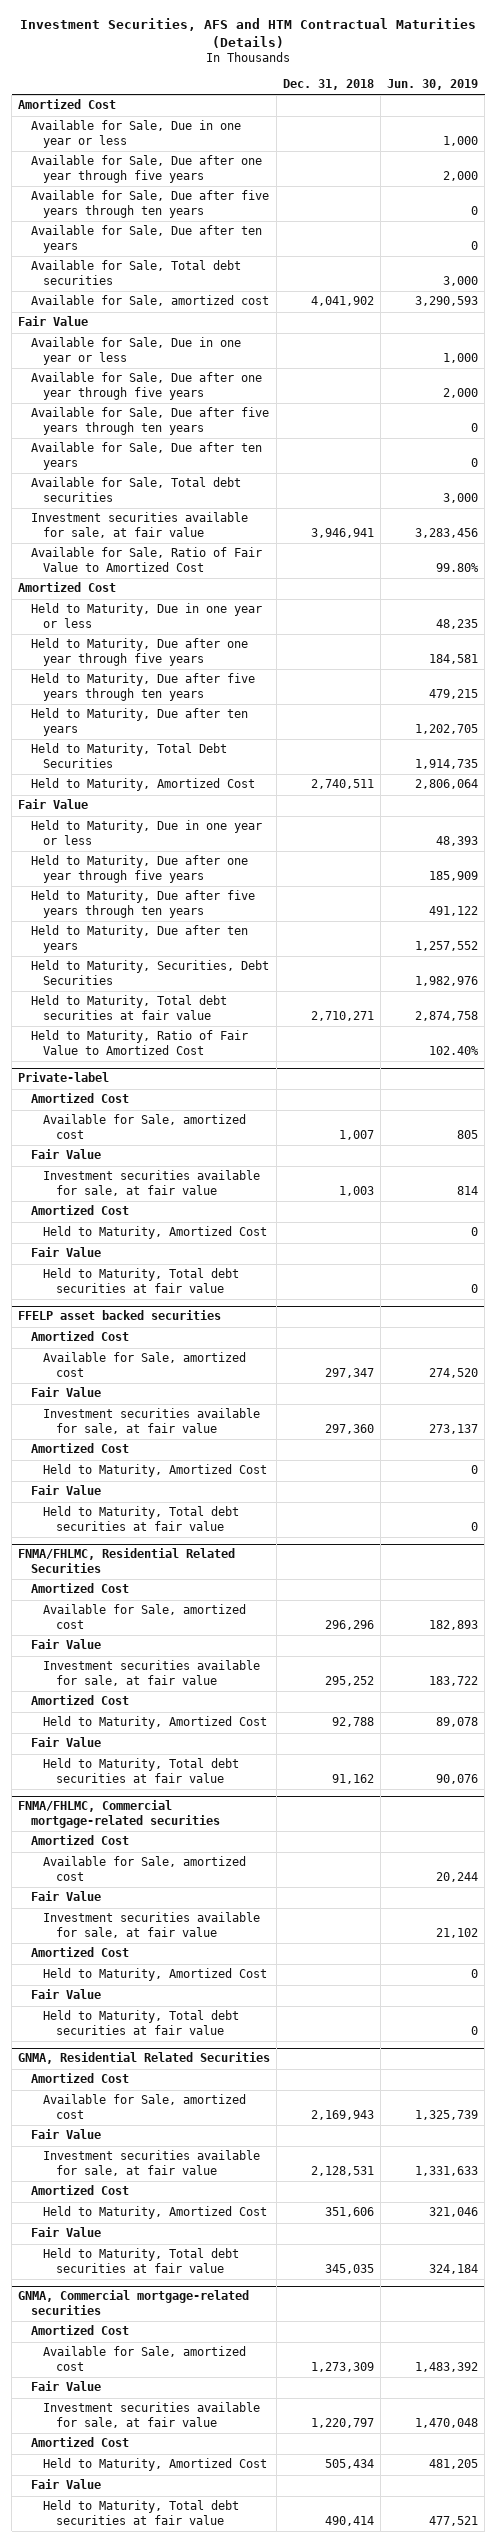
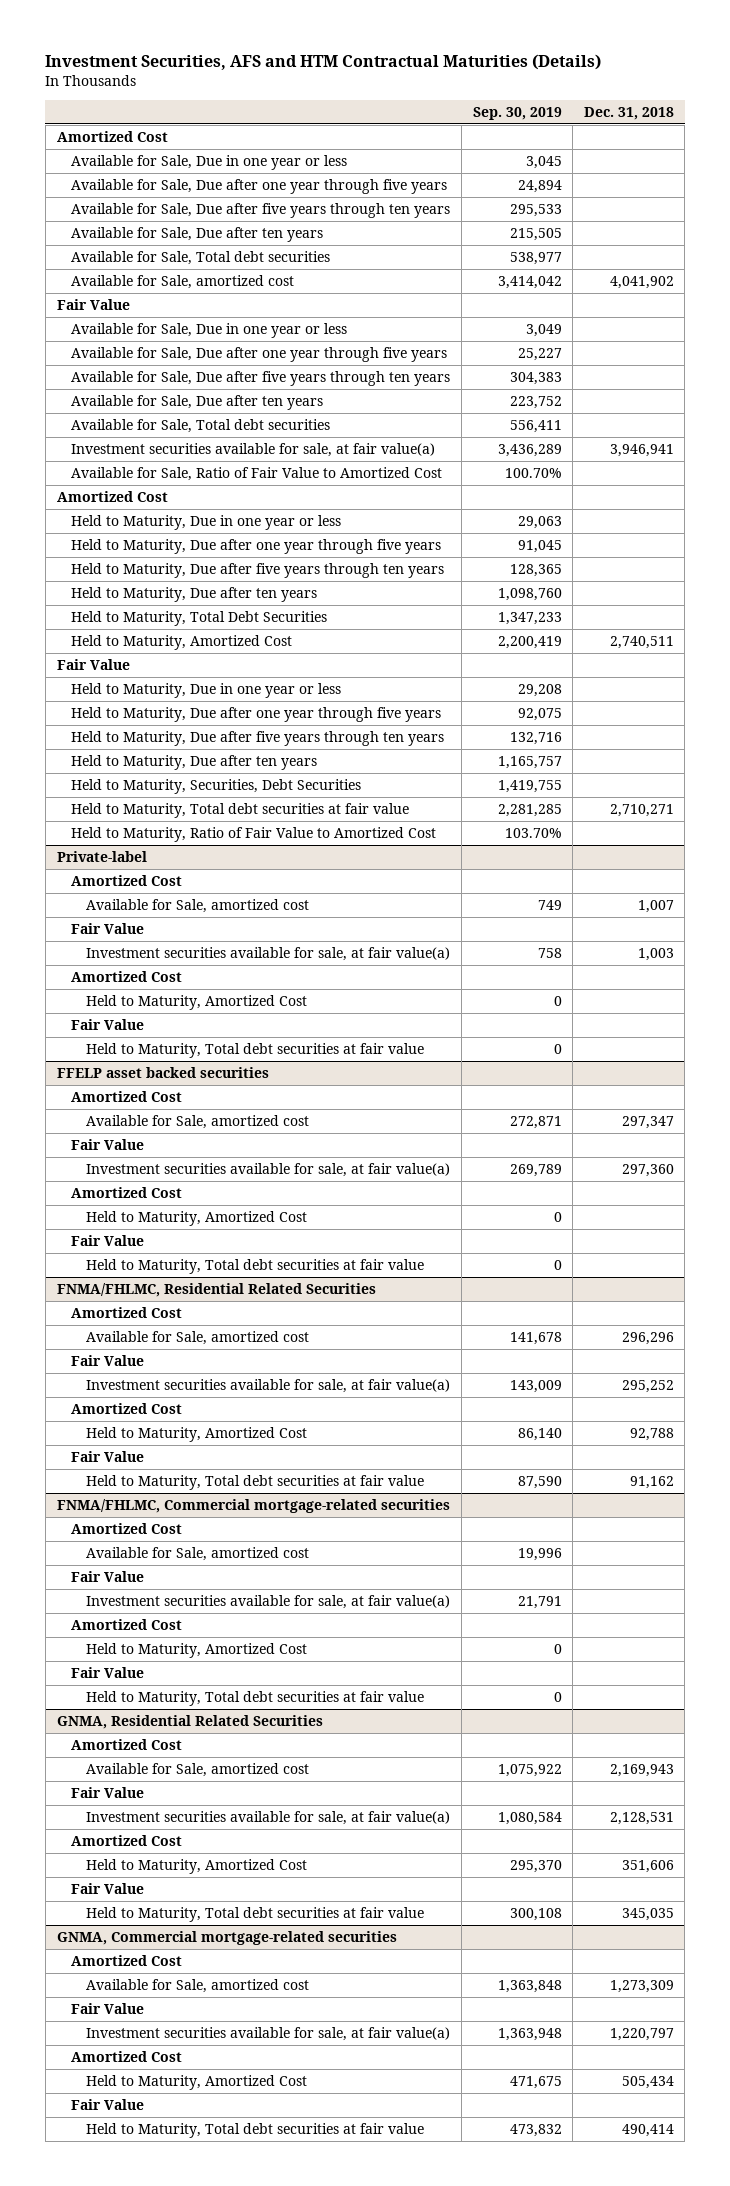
[387,78,479,90] Jun. 30, 2019 -> none
none -> [472,107,562,121] Sep. 30, 2019
[30,512,248,538] Investment securities available for sale, at fair value -> [71,442,436,457] Investment securities available for sale, at fair value(a)
[43,1170,261,1196] Investment securities available for sale, at fair value -> [86,946,451,961] Investment securities available for sale, at fair value(a)
[43,1408,261,1434] Investment securities available for sale, at fair value -> [86,1162,451,1177] Investment securities available for sale, at fair value(a)
[43,1660,261,1686] Investment securities available for sale, at fair value -> [86,1378,451,1393] Investment securities available for sale, at fair value(a)
[43,1912,261,1938] Investment securities available for sale, at fair value -> [86,1594,451,1609] Investment securities available for sale, at fair value(a)
[43,2150,261,2176] Investment securities available for sale, at fair value -> [86,1810,451,1825] Investment securities available for sale, at fair value(a)
[43,2402,261,2428] Investment securities available for sale, at fair value -> [86,2026,451,2041] Investment securities available for sale, at fair value(a)

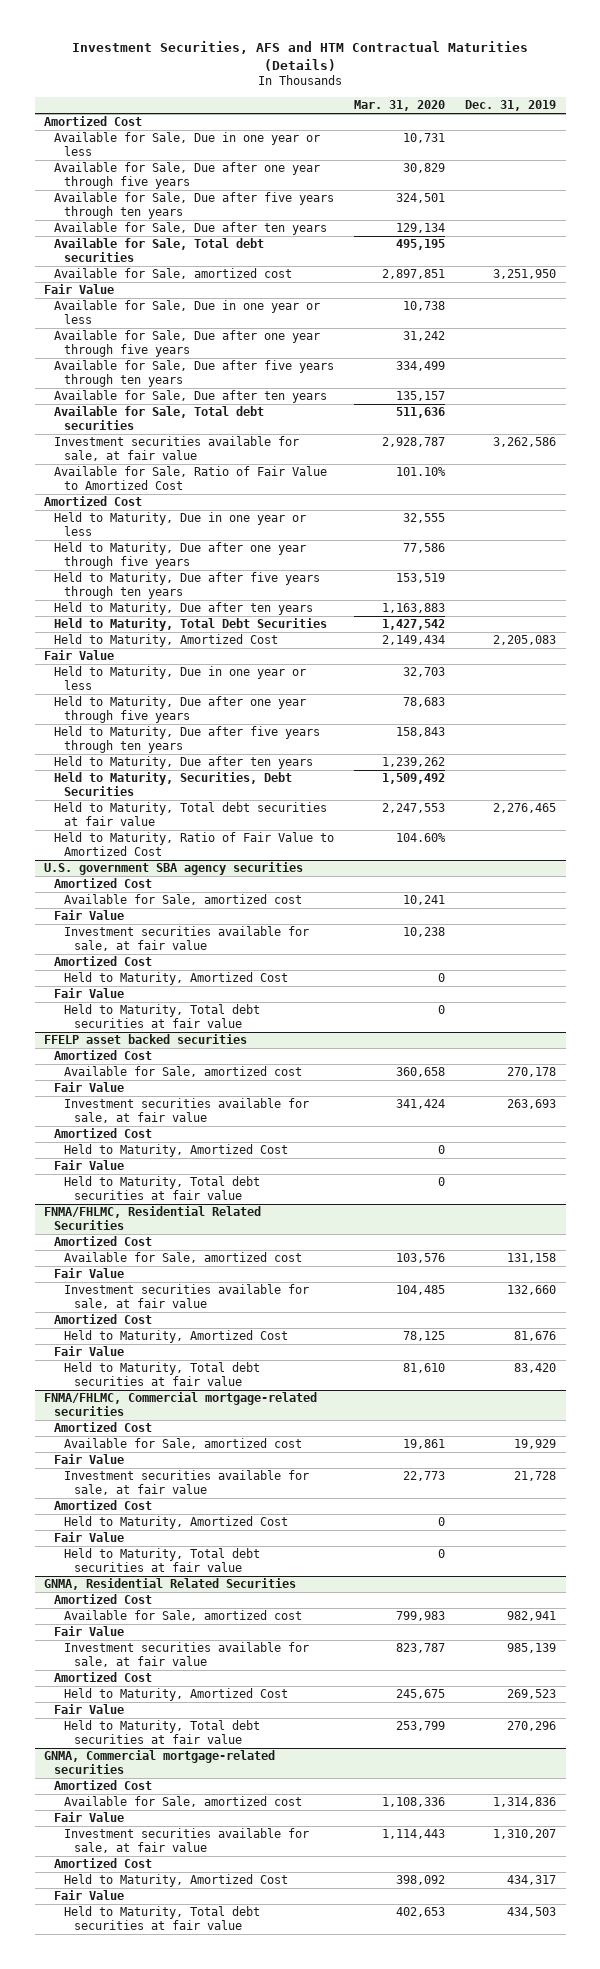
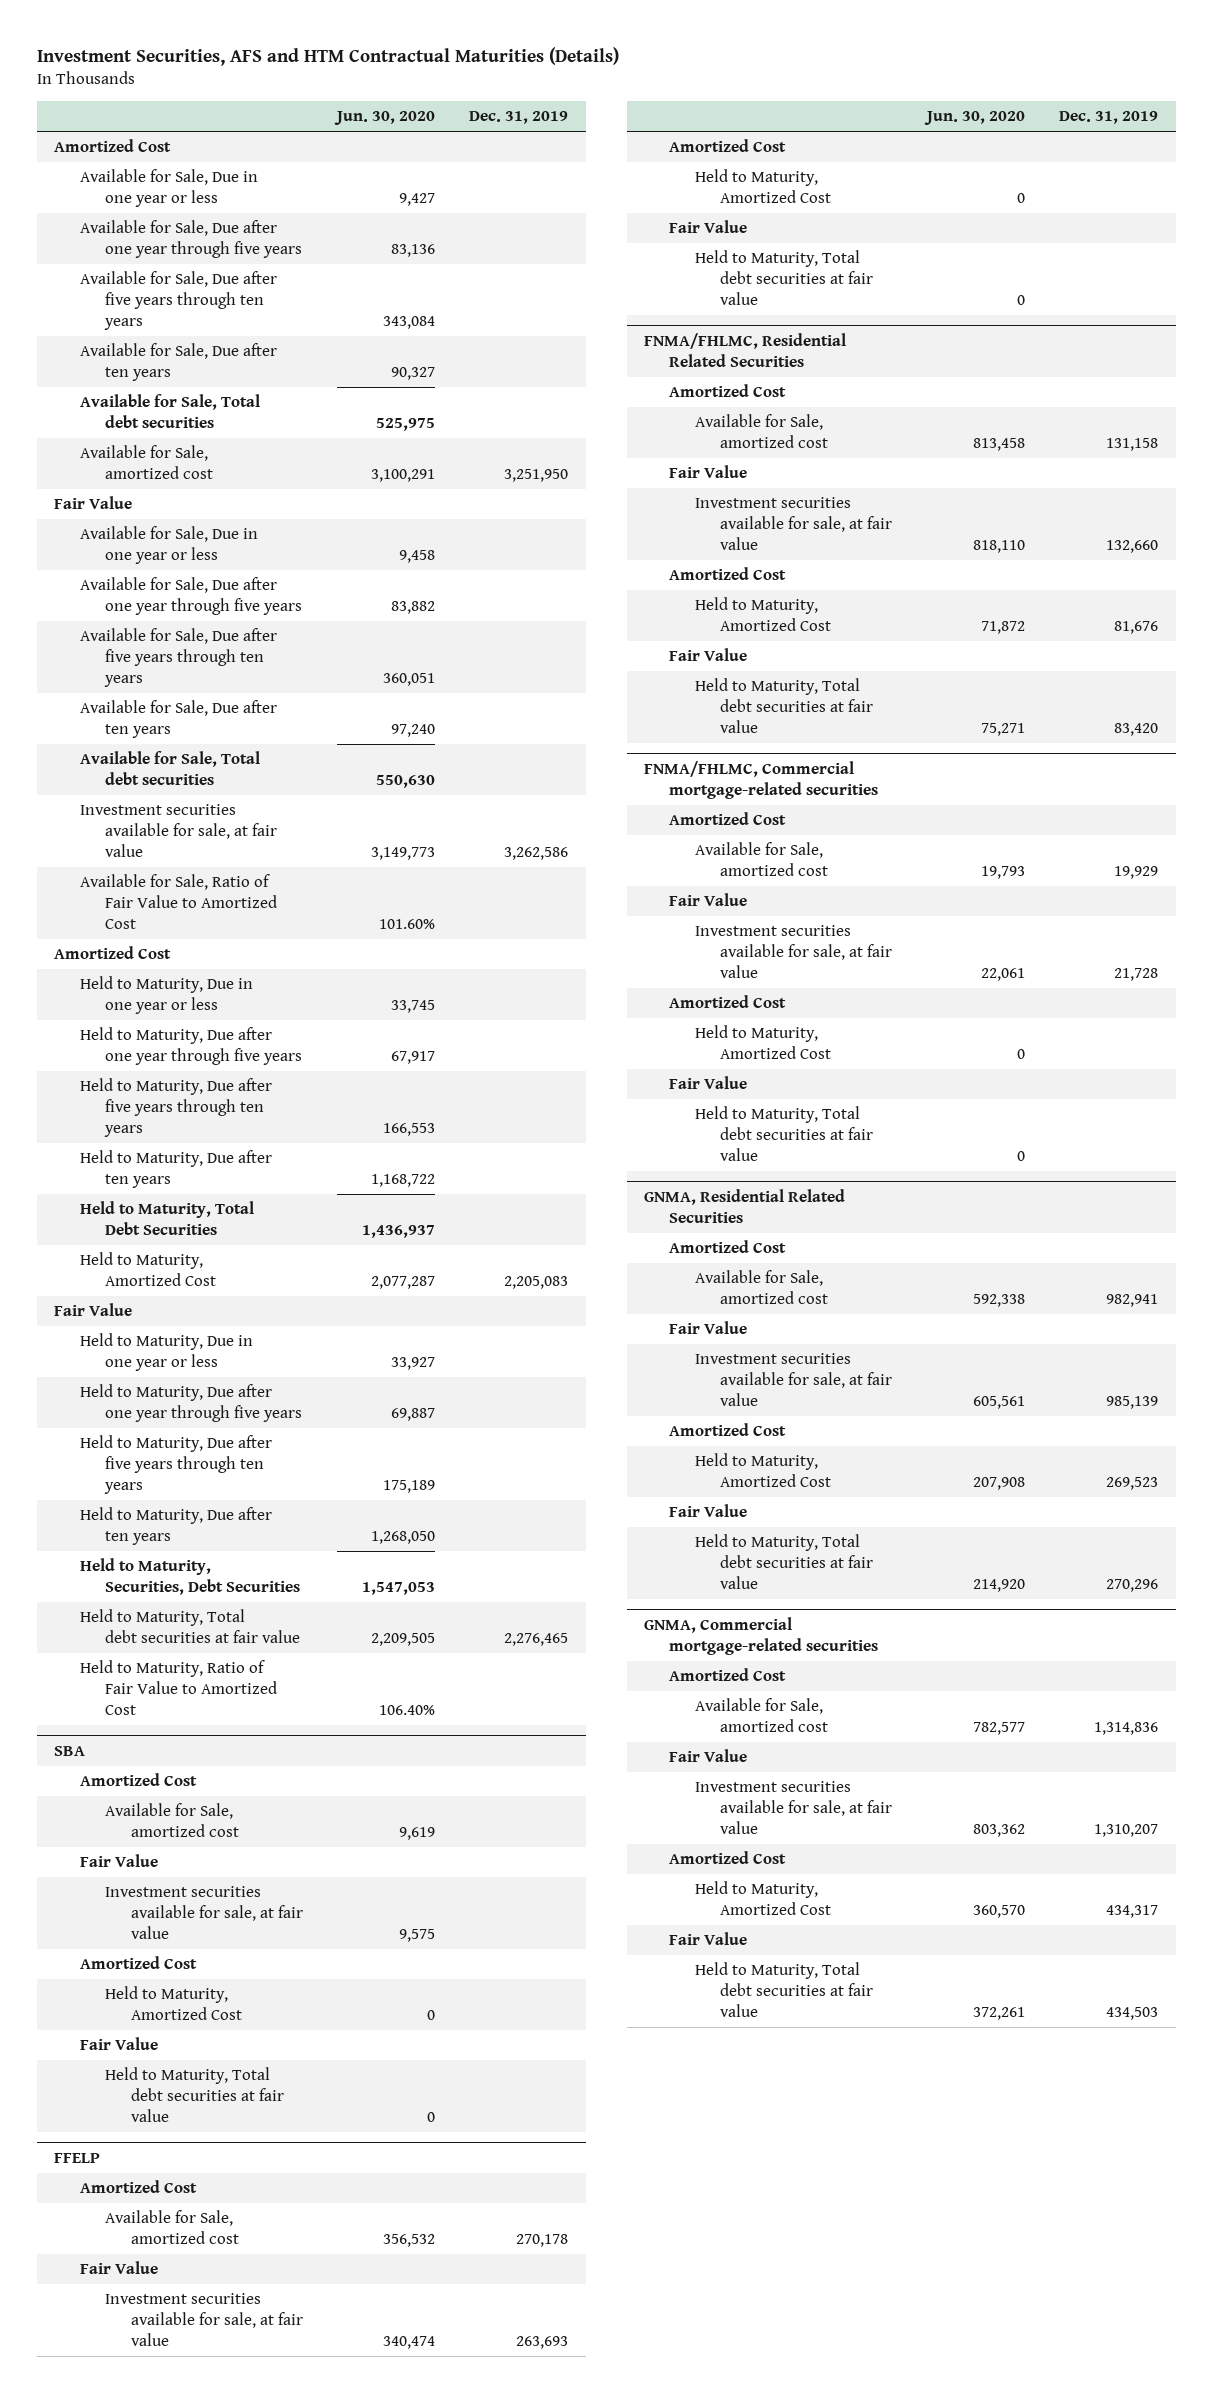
[354,100,446,112] Mar. 31, 2020 -> none
none -> [333,111,435,126] Jun. 30, 2020
[44,862,304,876] U.S. government SBA agency securities -> [54,1745,86,1756] SBA
[44,1034,248,1045] FFELP asset backed securities -> [54,2152,101,2163] FFELP

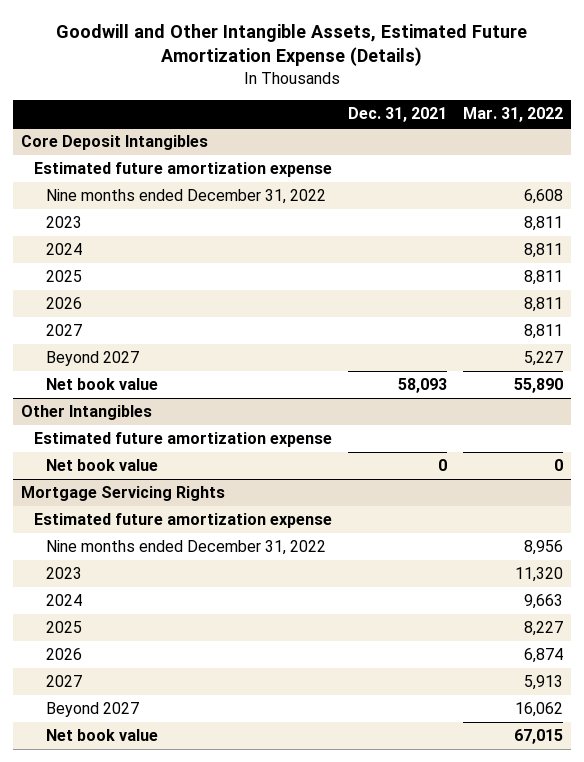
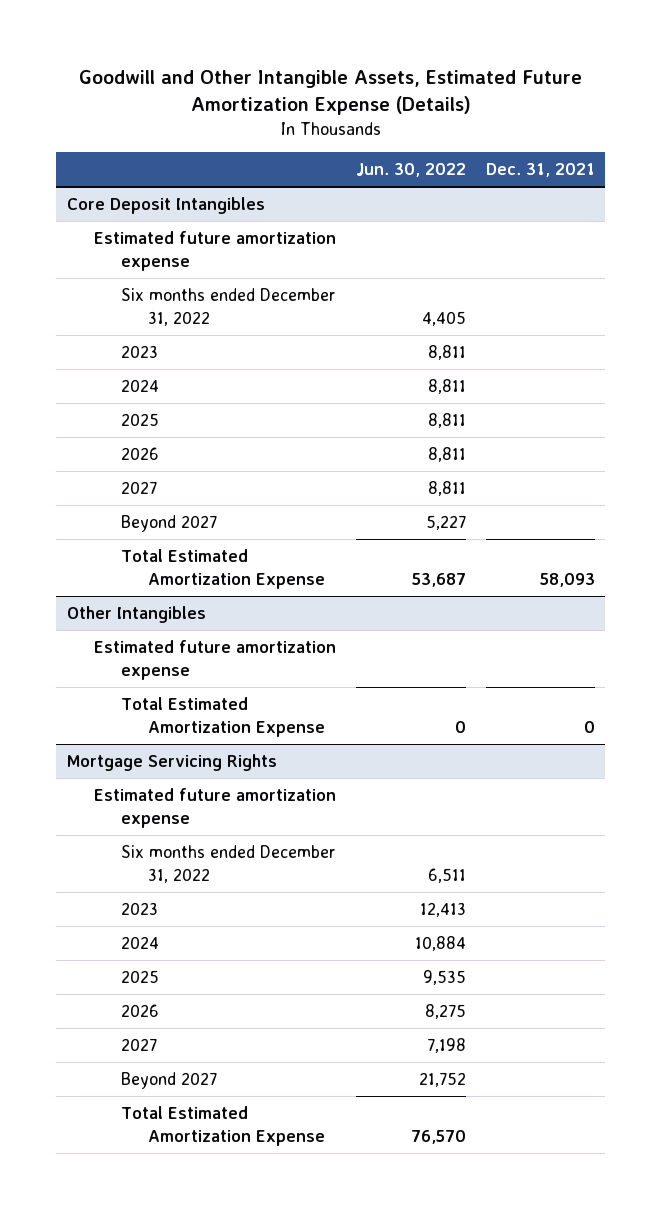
[462,106,563,122] Mar. 31, 2022 -> none
none -> [355,163,466,178] Jun. 30, 2022
[45,189,326,205] Nine months ended December 31, 2022 -> [120,287,335,326] Six months ended December 31, 2022
[45,378,158,391] Net book value -> [120,548,325,589] Total Estimated Amortization Expense
[45,459,158,472] Net book value -> [120,696,325,737] Total Estimated Amortization Expense
[45,540,326,556] Nine months ended December 31, 2022 -> [120,844,335,883] Six months ended December 31, 2022
[45,729,158,742] Net book value -> [120,1105,325,1146] Total Estimated Amortization Expense

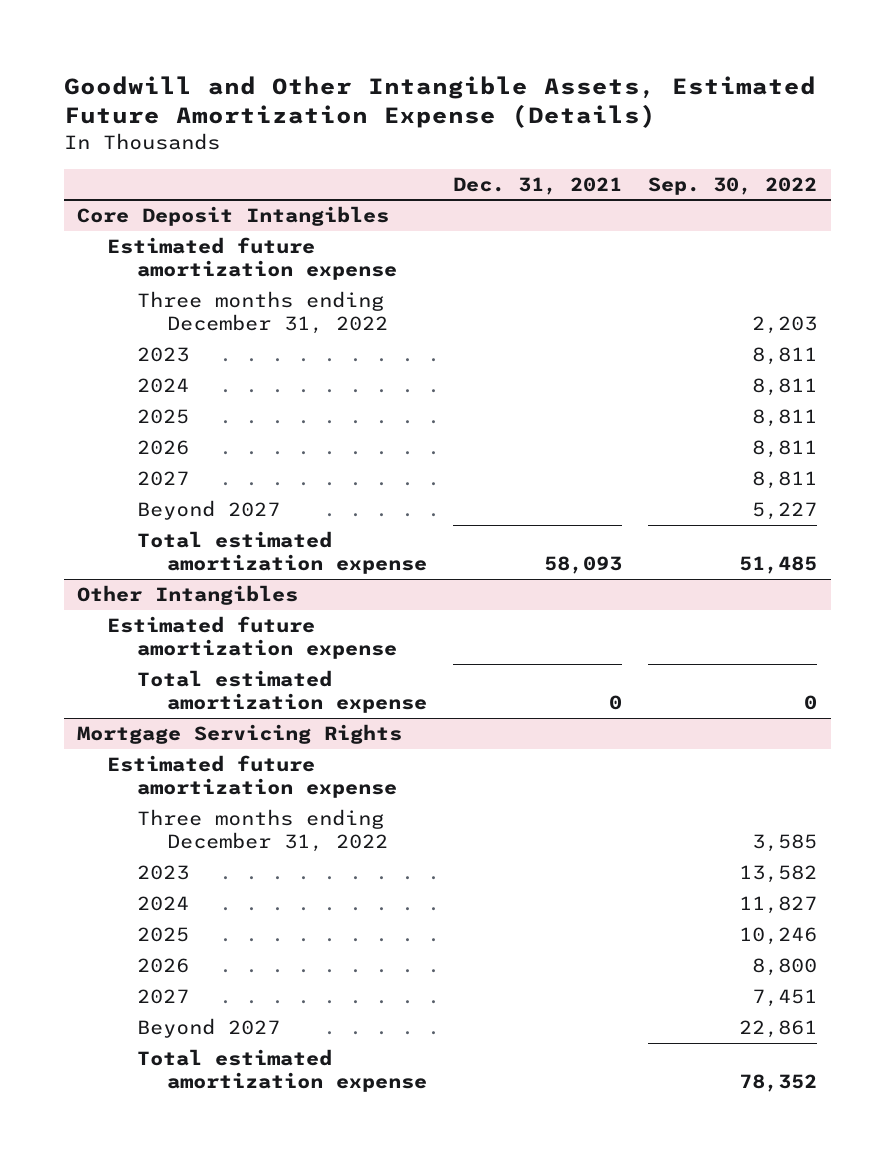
[355,163,466,178] Jun. 30, 2022 -> none
none -> [648,176,818,195] Sep. 30, 2022
[120,287,335,326] Six months ended December 31, 2022 -> [136,291,388,335] Three months ending December 31, 2022
[120,548,325,589] Total Estimated Amortization Expense -> [136,531,427,575] Total estimated amortization expense
[120,696,325,737] Total Estimated Amortization Expense -> [136,670,427,714] Total estimated amortization expense
[120,844,335,883] Six months ended December 31, 2022 -> [136,809,388,853] Three months ending December 31, 2022
[120,1105,325,1146] Total Estimated Amortization Expense -> [136,1049,427,1093] Total estimated amortization expense

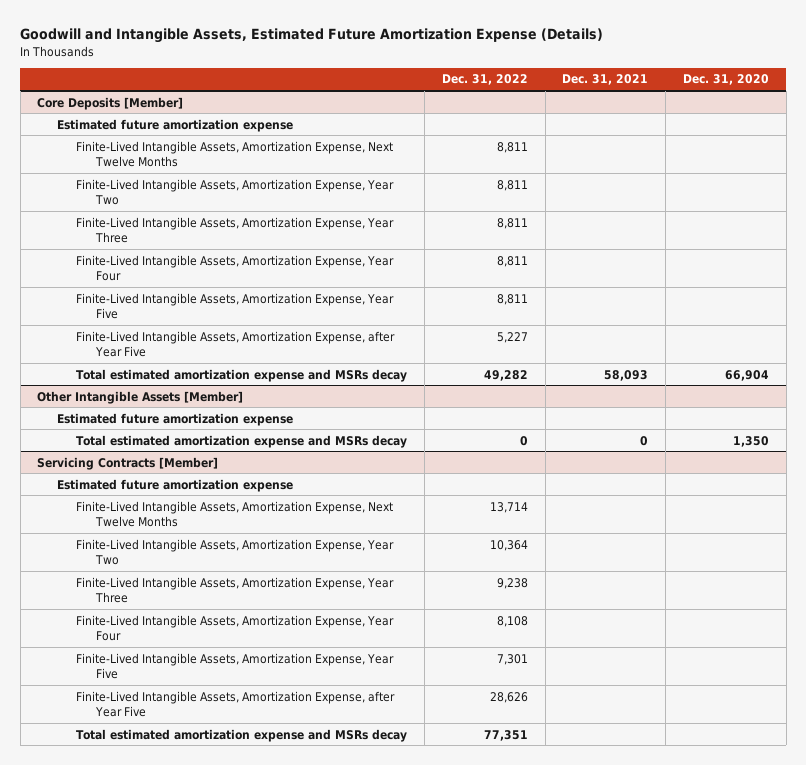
[63,75,816,129] Goodwill and Other Intangible Assets, Estimated Future Amortization Expense (Details) -> [20,28,604,44] Goodwill and Intangible Assets, Estimated Future Amortization Expense (Details)
[648,176,818,195] Sep. 30, 2022 -> none
none -> [441,74,528,86] Dec. 31, 2022
none -> [682,74,769,86] Dec. 31, 2020
[77,206,390,227] Core Deposit Intangibles -> [37,96,184,110] Core Deposits [Member]
[136,291,388,335] Three months ending December 31, 2022 -> none
[136,347,189,363] 2023 -> [76,140,394,167] Finite-Lived Intangible Assets, Amortization Expense, Next Twelve Months
[136,378,189,394] 2024 -> [76,178,395,205] Finite-Lived Intangible Assets, Amortization Expense, Year Two
[136,409,189,425] 2025 -> [76,216,395,243] Finite-Lived Intangible Assets, Amortization Expense, Year Three
[136,440,189,456] 2026 -> [76,254,395,281] Finite-Lived Intangible Assets, Amortization Expense, Year Four
[136,471,189,487] 2027 -> [76,292,395,319] Finite-Lived Intangible Assets, Amortization Expense, Year Five
[136,500,280,521] Beyond 2027 -> [76,330,396,357] Finite-Lived Intangible Assets, Amortization Expense, after Year Five
[136,531,427,575] Total estimated amortization expense -> [76,368,408,382] Total estimated amortization expense and MSRs decay
[77,585,299,606] Other Intangibles -> [37,390,244,404] Other Intangible Assets [Member]
[136,670,427,714] Total estimated amortization expense -> [76,434,408,448] Total estimated amortization expense and MSRs decay
[77,724,403,745] Mortgage Servicing Rights -> [37,456,219,470] Servicing Contracts [Member]
[136,809,388,853] Three months ending December 31, 2022 -> none
[136,865,189,881] 2023 -> [76,500,394,527] Finite-Lived Intangible Assets, Amortization Expense, Next Twelve Months
[136,896,189,912] 2024 -> [76,538,395,565] Finite-Lived Intangible Assets, Amortization Expense, Year Two
[136,927,189,943] 2025 -> [76,576,395,603] Finite-Lived Intangible Assets, Amortization Expense, Year Three
[136,958,189,974] 2026 -> [76,614,395,641] Finite-Lived Intangible Assets, Amortization Expense, Year Four
[136,989,189,1005] 2027 -> [76,652,395,679] Finite-Lived Intangible Assets, Amortization Expense, Year Five
[136,1018,280,1039] Beyond 2027 -> [76,690,396,717] Finite-Lived Intangible Assets, Amortization Expense, after Year Five
[136,1049,427,1093] Total estimated amortization expense -> [76,728,408,742] Total estimated amortization expense and MSRs decay

